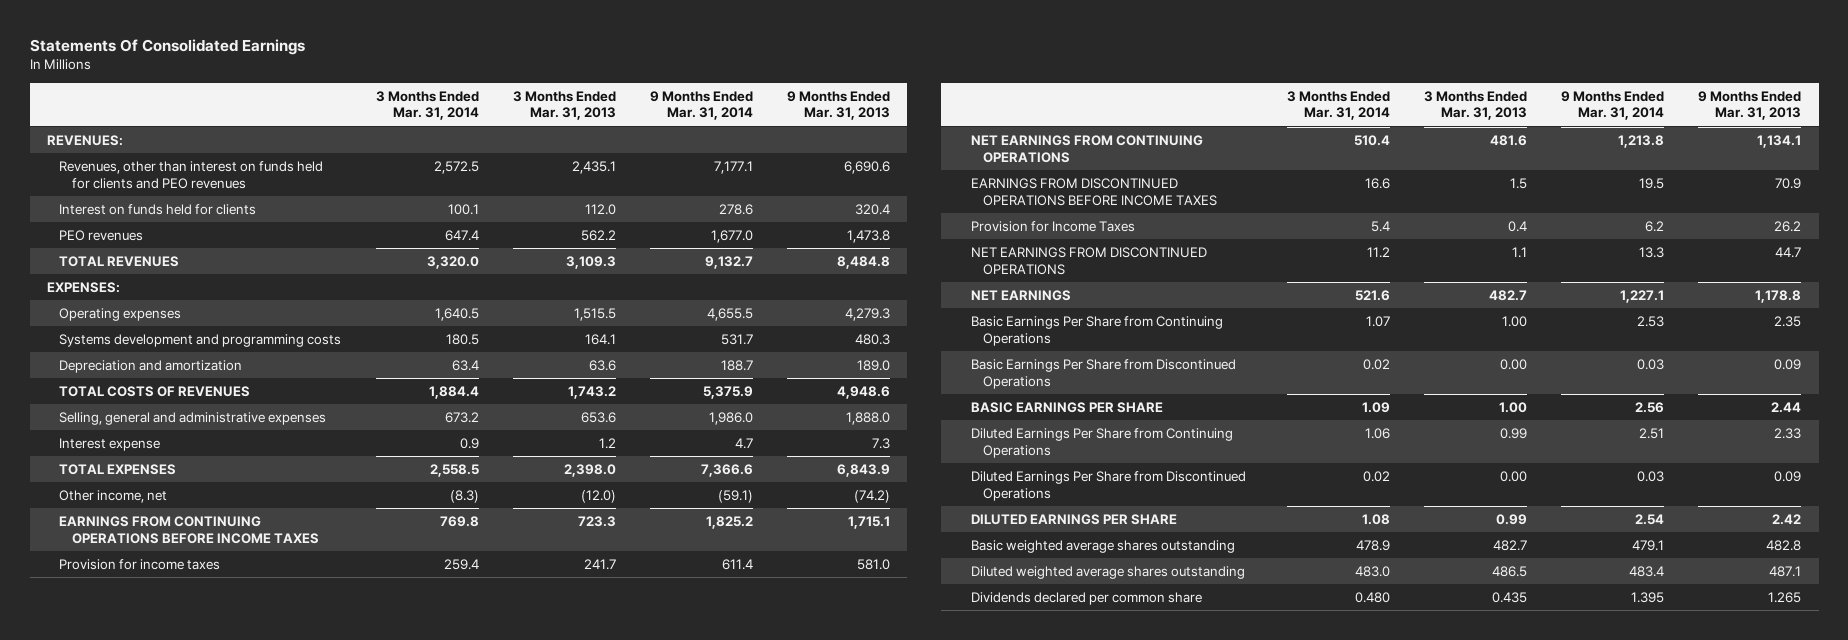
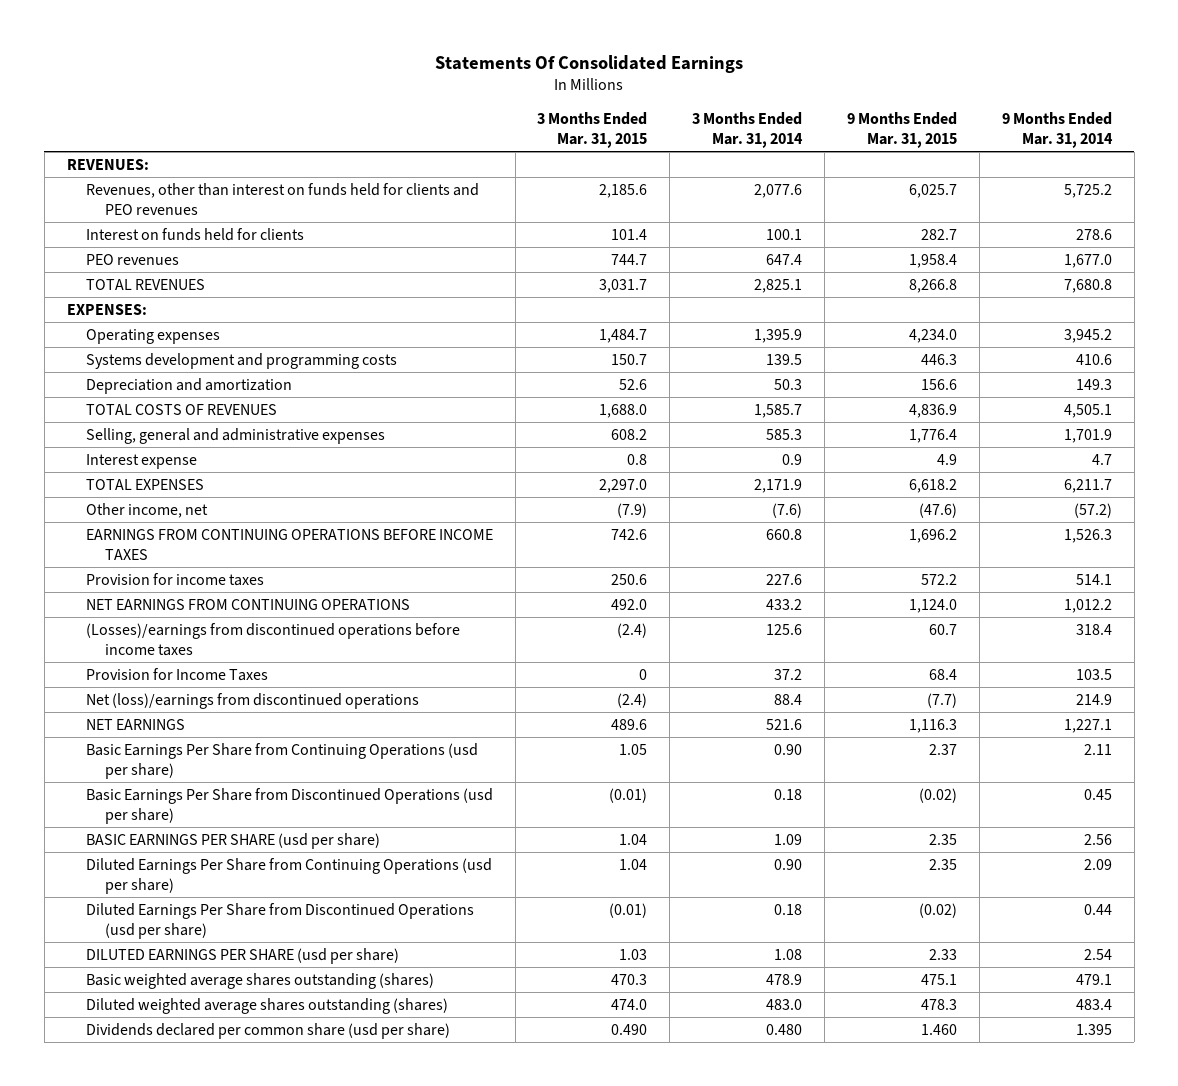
[512,90,616,121] 3 Months Ended Mar. 31, 2013 -> none
[787,90,891,121] 9 Months Ended Mar. 31, 2013 -> none
none -> [537,112,648,148] 3 Months Ended Mar. 31, 2015
none -> [846,112,957,148] 9 Months Ended Mar. 31, 2015
[433,160,479,174] 2,572.5 -> [754,183,803,198] 2,077.6
[713,160,753,174] 7,177.1 -> [1063,183,1112,198] 5,725.2
[426,255,479,269] 3,320.0 -> [754,278,803,293] 2,825.1
[704,255,753,269] 9,132.7 -> [1063,278,1112,293] 7,680.8
[434,307,479,321] 1,640.5 -> [754,328,803,343] 1,395.9
[706,307,753,321] 4,655.5 -> [1063,328,1112,343] 3,945.2
[445,333,479,345] 180.5 -> [766,353,803,365] 139.5
[720,333,753,345] 531.7 -> [1075,353,1112,365] 410.6
[451,359,479,371] 63.4 -> [774,378,803,390] 50.3
[720,359,753,371] 188.7 -> [1075,378,1112,390] 149.3
[428,385,479,399] 1,884.4 -> [754,403,803,418] 1,585.7
[702,385,753,399] 5,375.9 -> [1063,403,1112,418] 4,505.1
[444,411,479,423] 673.2 -> [766,428,803,440] 585.3
[708,411,753,425] 1,986.0 -> [1063,428,1112,443] 1,701.9
[429,463,479,477] 2,558.5 -> [754,478,803,493] 2,171.9
[700,463,753,477] 7,366.6 -> [1063,478,1112,493] 6,211.7
[449,489,479,503] (8.3) -> [772,502,803,518] (7.6)
[717,489,753,503] (59.1) -> [1073,502,1112,518] (57.2)
[439,515,479,527] 769.8 -> [766,528,803,540] 660.8
[705,515,753,529] 1,825.2 -> [1063,528,1112,543] 1,526.3
[443,558,479,570] 259.4 -> [766,573,803,585] 227.6
[721,558,753,570] 611.4 -> [1075,573,1112,585] 514.1
[1353,134,1390,146] 510.4 -> [766,598,803,610] 433.2
[1618,134,1665,148] 1,213.8 -> [1063,598,1112,613] 1,012.2
[970,177,1218,206] EARNINGS FROM DISCONTINUED OPERATIONS BEFORE INCOME TAXES -> [85,622,460,656] (Losses)/earnings from discontinued operations before income taxes
[1364,177,1390,189] 16.6 -> [766,623,803,635] 125.6
[1639,177,1665,189] 19.5 -> [1075,623,1112,635] 318.4
[1370,220,1390,232] 5.4 -> [774,668,803,680] 37.2
[1645,220,1665,232] 6.2 -> [1075,668,1112,680] 103.5
[970,246,1207,275] NET EARNINGS FROM DISCONTINUED OPERATIONS -> [85,692,419,709] Net (loss)/earnings from discontinued operations
[1366,246,1390,258] 11.2 -> [774,693,803,705] 88.4
[1639,246,1665,258] 13.3 -> [1075,693,1112,705] 214.9
[970,315,1223,346] Basic Earnings Per Share from Continuing Operations -> [85,742,478,779] Basic Earnings Per Share from Continuing Operations (usd per share)
[1365,315,1390,327] 1.07 -> [774,743,803,755] 0.90
[1637,315,1665,327] 2.53 -> [1083,743,1112,755] 2.11
[970,358,1236,389] Basic Earnings Per Share from Discontinued Operations -> [85,787,493,824] Basic Earnings Per Share from Discontinued Operations (usd per share)
[1362,358,1390,370] 0.02 -> [774,788,803,800] 0.18
[1637,358,1665,370] 0.03 -> [1083,788,1112,800] 0.45
[970,401,1163,413] BASIC EARNINGS PER SHARE -> [85,832,380,849] BASIC EARNINGS PER SHARE (usd per share)
[970,427,1233,458] Diluted Earnings Per Share from Continuing Operations -> [85,857,492,894] Diluted Earnings Per Share from Continuing Operations (usd per share)
[1364,427,1390,439] 1.06 -> [774,858,803,870] 0.90
[1639,427,1665,439] 2.51 -> [1083,858,1112,870] 2.09
[970,470,1246,501] Diluted Earnings Per Share from Discontinued Operations -> [85,902,474,939] Diluted Earnings Per Share from Discontinued Operations (usd per share)
[1362,470,1390,482] 0.02 -> [774,903,803,915] 0.18
[1637,470,1665,482] 0.03 -> [1083,903,1112,915] 0.44
[970,513,1177,525] DILUTED EARNINGS PER SHARE -> [85,947,399,964] DILUTED EARNINGS PER SHARE (usd per share)
[970,539,1235,553] Basic weighted average shares outstanding -> [85,972,434,989] Basic weighted average shares outstanding (shares)
[970,565,1245,579] Diluted weighted average shares outstanding -> [85,997,448,1014] Diluted weighted average shares outstanding (shares)
[970,591,1202,605] Dividends declared per common share -> [85,1022,450,1039] Dividends declared per common share (usd per share)

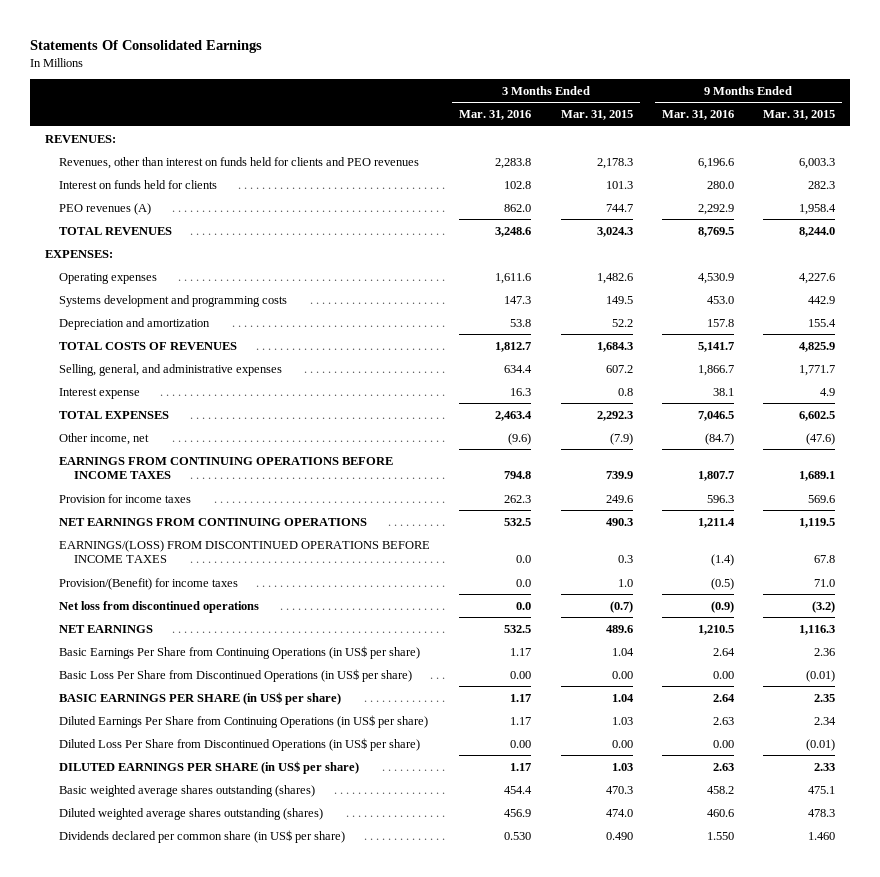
[692,112,804,148] 3 Months Ended Mar. 31, 2014 -> none
[1001,112,1113,148] 9 Months Ended Mar. 31, 2014 -> none
none -> [459,110,532,121] Mar. 31, 2016
none -> [661,110,734,121] Mar. 31, 2016
[599,183,648,198] 2,185.6 -> [596,157,633,169] 2,178.3
[908,183,957,198] 6,025.7 -> [798,157,835,169] 6,003.3
[611,228,648,240] 101.4 -> [605,180,633,189] 101.3
[920,228,957,240] 282.7 -> [807,180,835,189] 282.3
[85,253,179,265] PEO revenues -> [59,202,152,215] PEO revenues (A)
[599,278,648,293] 3,031.7 -> [596,226,633,237] 3,024.3
[908,278,957,293] 8,266.8 -> [798,226,835,237] 8,244.0
[599,328,648,343] 1,484.7 -> [596,272,633,284] 1,482.6
[908,328,957,343] 4,234.0 -> [798,272,835,284] 4,227.6
[611,353,648,365] 150.7 -> [605,295,633,304] 149.5
[920,353,957,365] 446.3 -> [807,295,835,304] 442.9
[619,378,648,390] 52.6 -> [611,318,633,327] 52.2
[920,378,957,390] 156.6 -> [807,318,836,327] 155.4
[599,403,648,418] 1,688.0 -> [596,341,633,352] 1,684.3
[908,403,957,418] 4,836.9 -> [798,341,835,352] 4,825.9
[85,427,385,444] Selling, general and administrative expenses -> [59,363,283,376] Selling, general, and administrative expenses
[611,428,648,440] 608.2 -> [605,364,633,373] 607.2
[908,428,957,443] 1,776.4 -> [798,364,835,376] 1,771.7
[599,478,648,493] 2,297.0 -> [596,410,633,421] 2,292.3
[908,478,957,493] 6,618.2 -> [798,410,835,421] 6,602.5
[611,528,648,540] 742.6 -> [605,471,633,480] 739.9
[908,528,957,543] 1,696.2 -> [798,471,835,482] 1,689.1
[611,573,648,585] 250.6 -> [605,494,633,503] 249.6
[920,573,957,585] 572.2 -> [807,494,835,503] 569.6
[611,598,648,610] 492.0 -> [605,517,633,526] 490.3
[908,598,957,613] 1,124.0 -> [798,517,835,528] 1,119.5
[85,622,460,656] (Losses)/earnings from discontinued operations before income taxes -> [59,539,431,564] EARNINGS/(LOSS) FROM DISCONTINUED OPERATIONS BEFORE INCOME TAXES
[617,622,648,638] (2.4) -> [617,555,633,564] 0.3
[928,623,957,635] 60.7 -> [813,555,835,564] 67.8
[85,667,268,681] Provision for Income Taxes -> [59,577,239,590] Provision/(Benefit) for income taxes
[639,668,648,680] 0 -> [617,578,633,587] 1.0
[928,668,957,680] 68.4 -> [813,578,835,587] 71.0
[85,692,419,709] Net (loss)/earnings from discontinued operations -> [59,600,260,613] Net loss from discontinued operations
[617,692,648,708] (2.4) -> [609,600,633,613] (0.7)
[926,692,957,708] (7.7) -> [811,600,835,613] (3.2)
[85,742,478,779] Basic Earnings Per Share from Continuing Operations (usd per share) -> [59,645,421,659] Basic Earnings Per Share from Continuing Operations (in US$ per share)
[619,743,648,755] 1.05 -> [611,647,634,656] 1.04
[928,743,957,755] 2.37 -> [813,647,835,656] 2.36
[85,787,493,824] Basic Earnings Per Share from Discontinued Operations (usd per share) -> [59,668,413,682] Basic Loss Per Share from Discontinued Operations (in US$ per share)
[609,787,648,803] (0.01) -> [611,670,633,679] 0.00
[918,787,957,803] (0.02) -> [805,669,835,682] (0.01)
[85,832,380,849] BASIC EARNINGS PER SHARE (usd per share) -> [59,691,342,705] BASIC EARNINGS PER SHARE (in US$ per share)
[85,857,492,894] Diluted Earnings Per Share from Continuing Operations (usd per share) -> [59,714,429,728] Diluted Earnings Per Share from Continuing Operations (in US$ per share)
[619,858,648,870] 1.04 -> [611,716,633,725] 1.03
[928,858,957,870] 2.35 -> [813,716,836,725] 2.34
[85,902,474,939] Diluted Earnings Per Share from Discontinued Operations (usd per share) -> [59,737,421,751] Diluted Loss Per Share from Discontinued Operations (in US$ per share)
[609,902,648,918] (0.01) -> [611,739,633,748] 0.00
[918,902,957,918] (0.02) -> [805,738,835,751] (0.01)
[85,947,399,964] DILUTED EARNINGS PER SHARE (usd per share) -> [59,760,360,774] DILUTED EARNINGS PER SHARE (in US$ per share)
[85,1022,450,1039] Dividends declared per common share (usd per share) -> [59,829,346,843] Dividends declared per common share (in US$ per share)

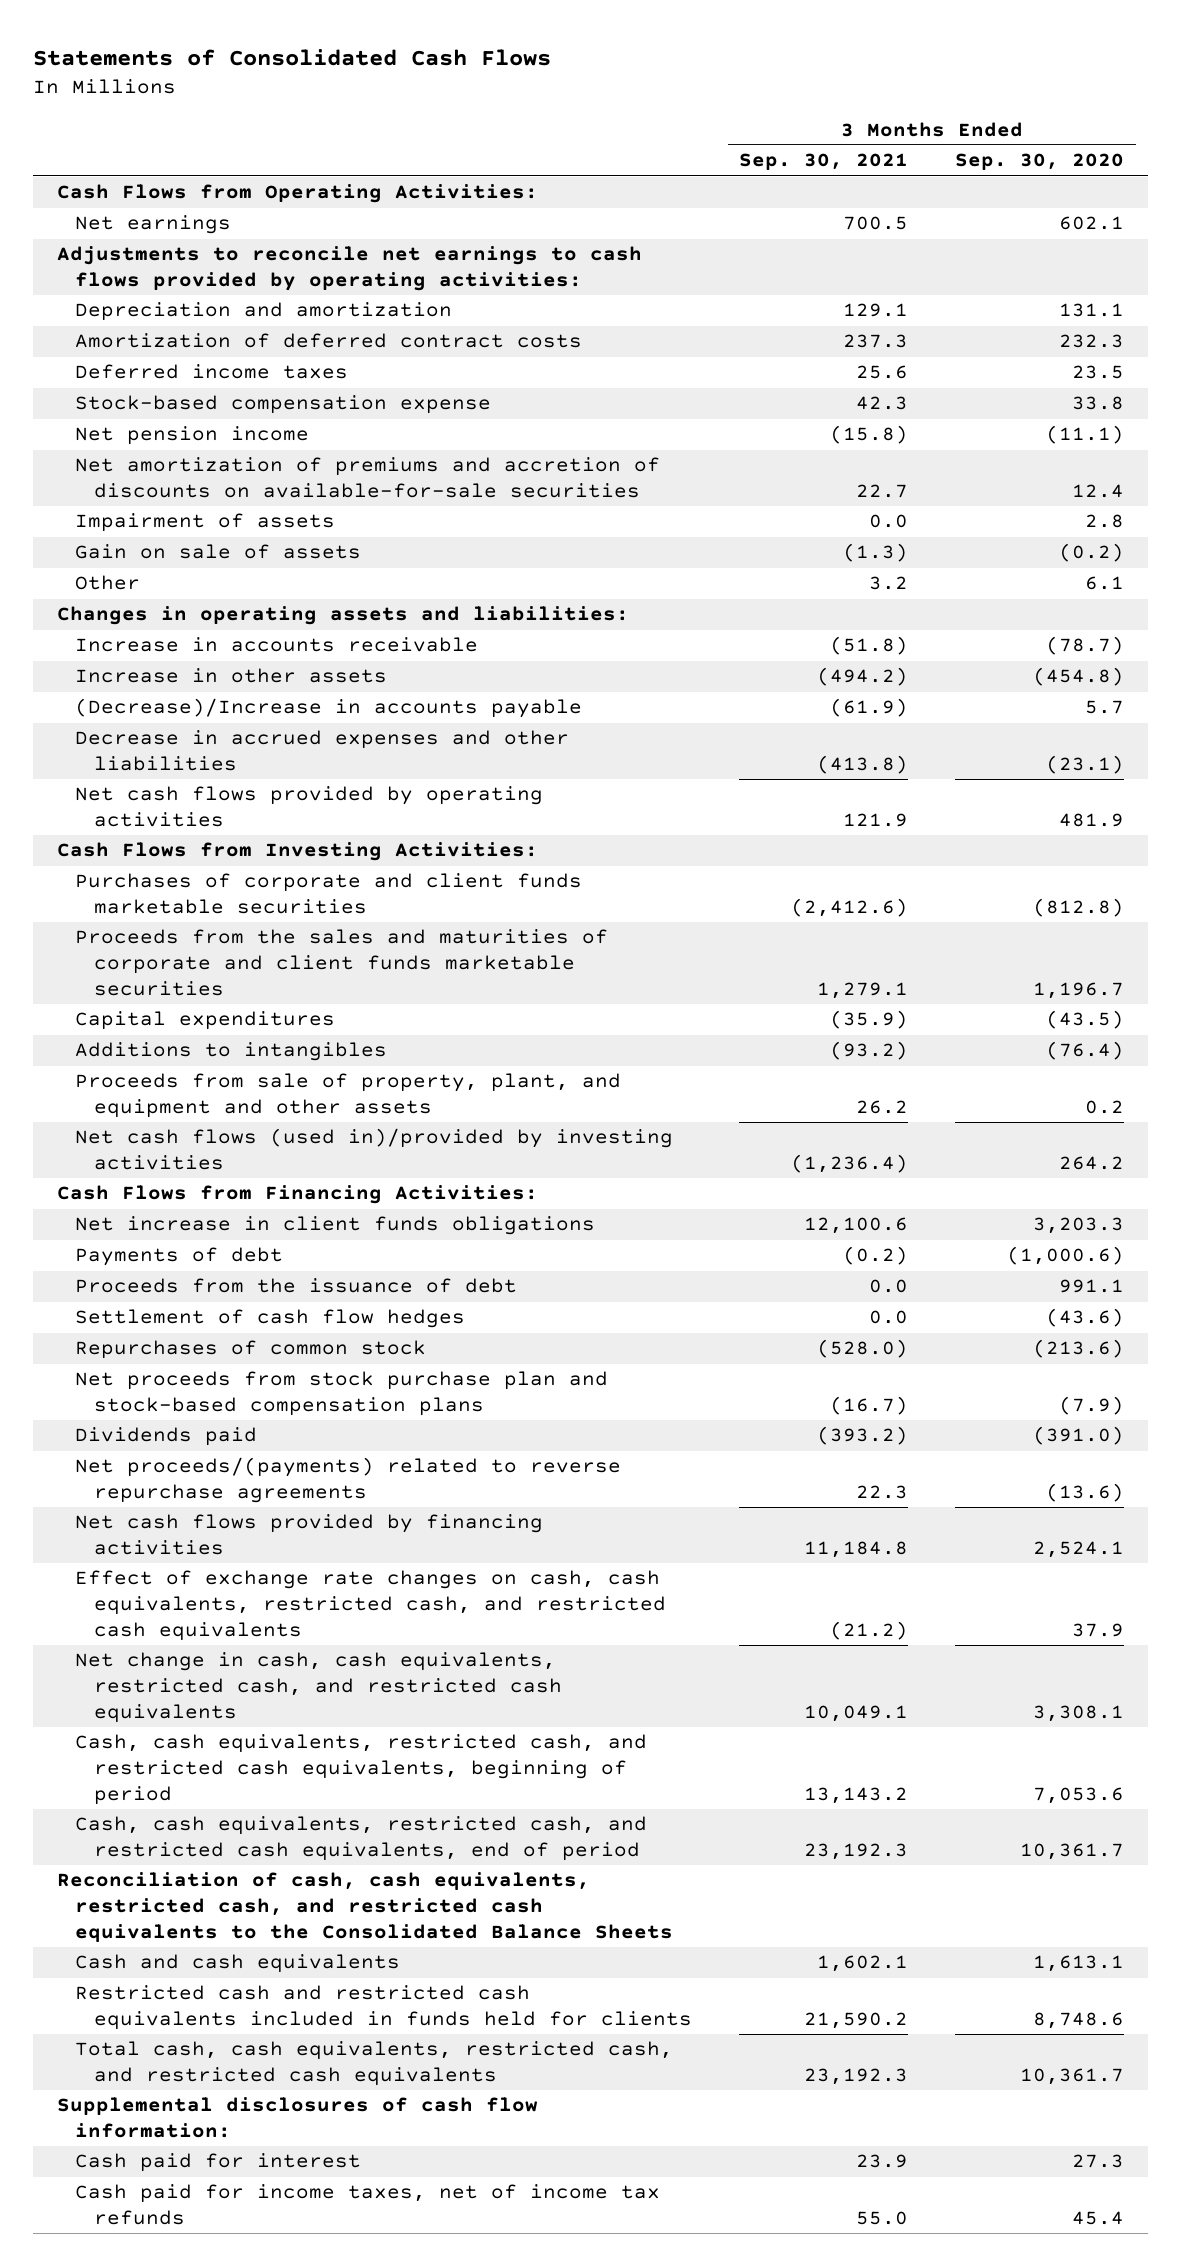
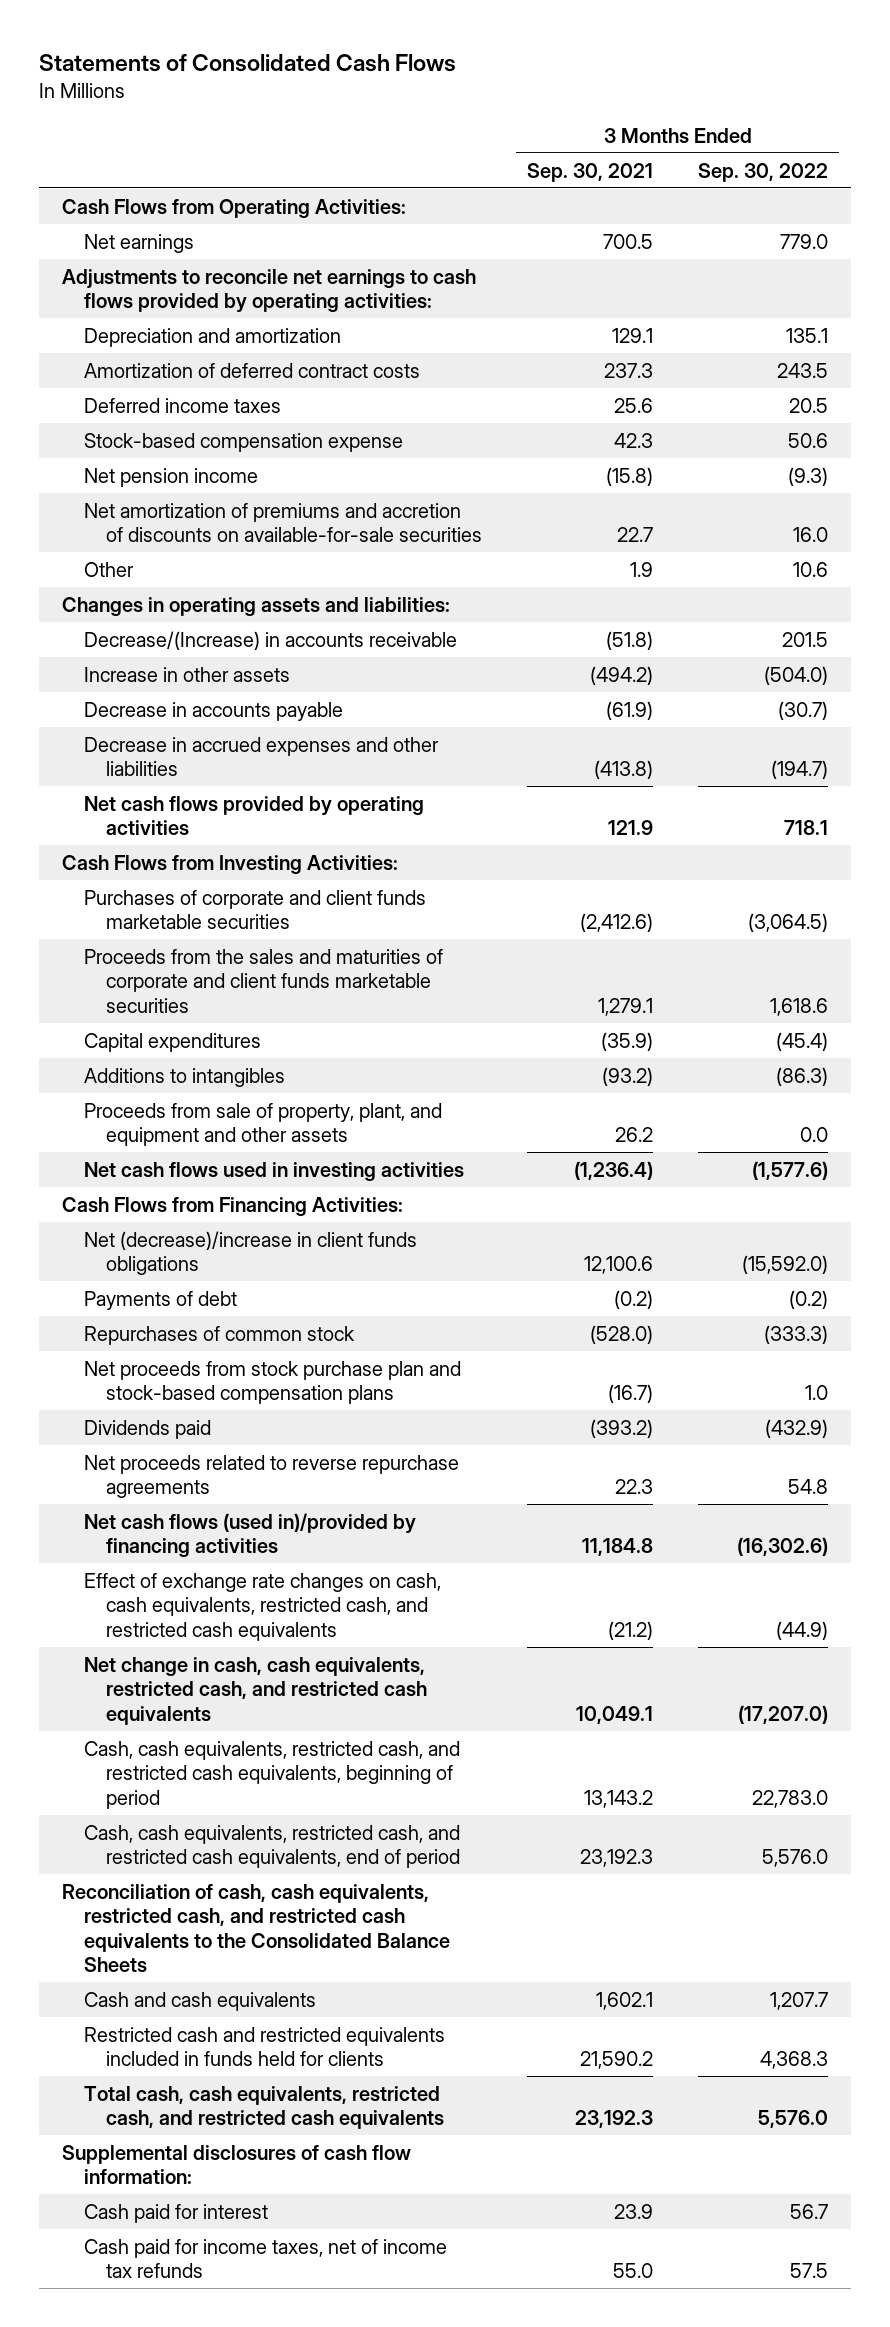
[955,153,1125,171] Sep. 30, 2020 -> none
none -> [698,162,829,182] Sep. 30, 2022
[75,513,336,533] Impairment of assets -> none
[75,544,362,560] Gain on sale of assets -> none
[869,576,909,591] 3.2 -> [630,561,654,577] 1.9
[75,637,479,653] Increase in accounts receivable -> [84,630,458,650] Decrease/(Increase) in accounts receivable
[75,698,583,719] (Decrease)/Increase in accounts payable -> [84,701,344,721] Decrease in accounts payable
[75,1128,674,1171] Net cash flows (used in)/provided by investing activities -> [84,1161,465,1181] Net cash flows used in investing activities
[75,1216,596,1236] Net increase in client funds obligations -> [84,1230,418,1276] Net (decrease)/increase in client funds obligations
[75,1278,518,1294] Proceeds from the issuance of debt -> none
[75,1309,466,1329] Settlement of cash flow hedges -> none
[75,1457,622,1504] Net proceeds/(payments) related to reverse repurchase agreements -> [84,1454,460,1499] Net proceeds related to reverse repurchase agreements
[75,1514,544,1556] Net cash flows provided by financing activities -> [84,1512,417,1558] Net cash flows (used in)/provided by financing activities
[75,1985,693,2031] Restricted cash and restricted cash equivalents included in funds held for clients -> [84,2026,446,2067] Restricted cash and restricted equivalents included in funds held for clients

